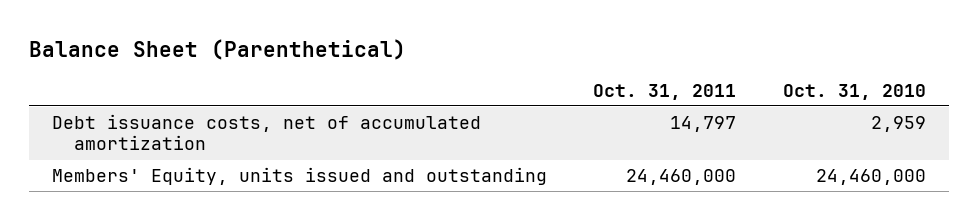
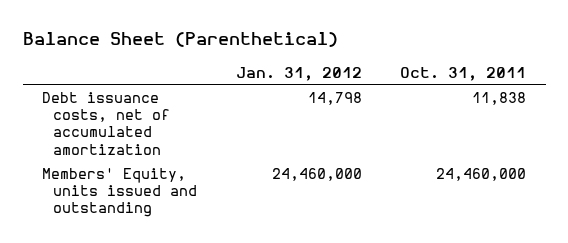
[782,83,926,100] Oct. 31, 2010 -> none
none -> [235,66,362,81] Jan. 31, 2012
[670,116,737,133] 14,797 -> [472,91,527,105] 11,838

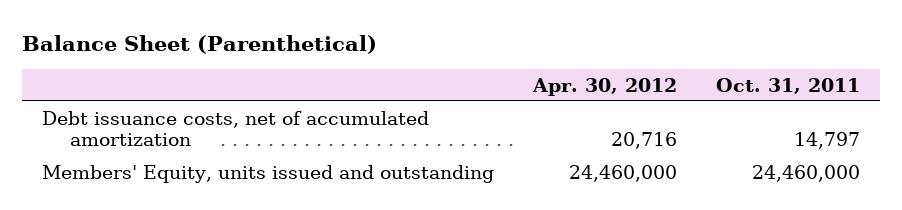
[235,66,362,81] Jan. 31, 2012 -> none
none -> [532,77,678,96] Apr. 30, 2012
[472,91,527,105] 11,838 -> [794,132,861,150] 14,797

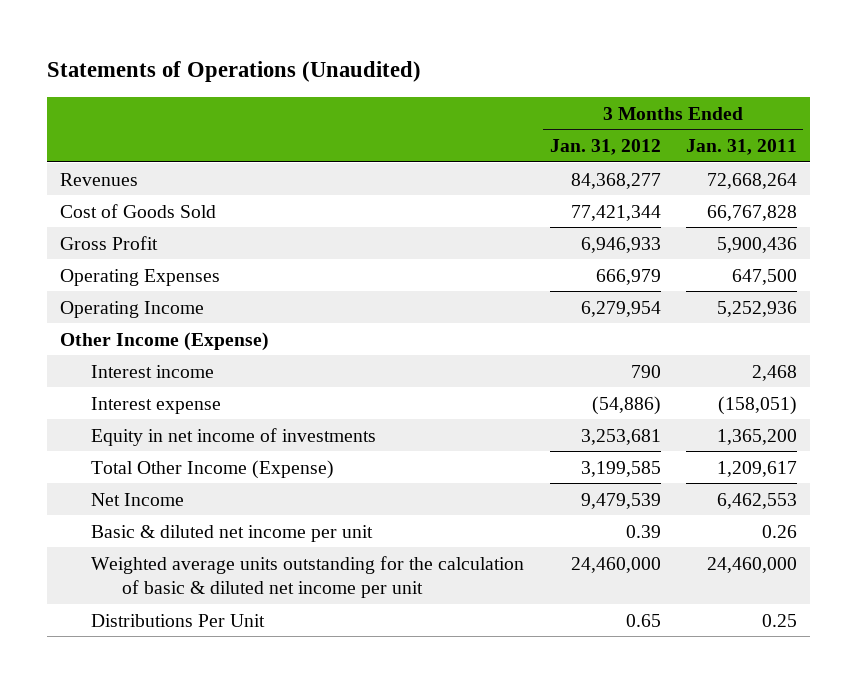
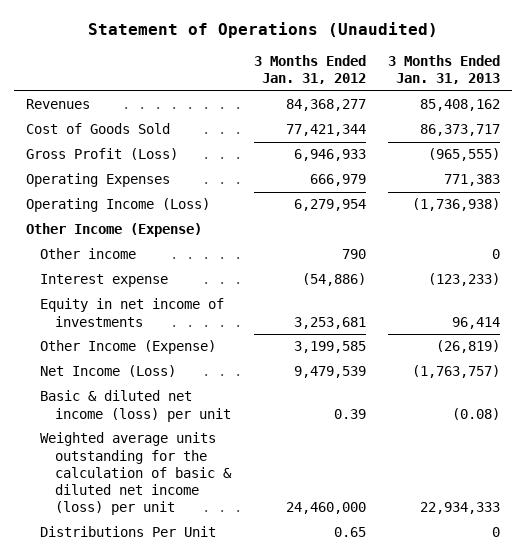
[47,61,422,83] Statements of Operations (Unaudited) -> [88,22,439,39] Statement of Operations (Unaudited)
[686,138,798,155] Jan. 31, 2011 -> none
none -> [388,55,501,85] 3 Months Ended Jan. 31, 2013
[59,235,158,250] Gross Profit -> [25,148,178,161] Gross Profit (Loss)
[59,300,204,318] Operating Income -> [25,198,210,213] Operating Income (Loss)
[91,364,215,378] Interest income -> none
none -> [40,248,137,260] Other income
[91,459,335,479] Total Other Income (Expense) -> [40,340,217,355] Other Income (Expense)
[91,492,185,506] Net Income -> [40,365,177,378] Net Income (Loss)
[91,524,374,542] Basic & diluted net income per unit -> [40,390,231,422] Basic & diluted net income (loss) per unit
[91,555,525,599] Weighted average units outstanding for the calculation of basic & diluted net income per unit -> [40,432,232,516] Weighted average units outstanding for the calculation of basic & diluted net income (loss) per unit

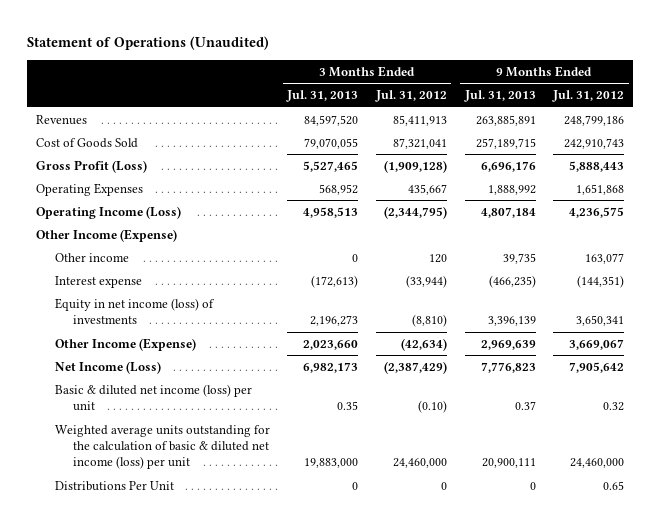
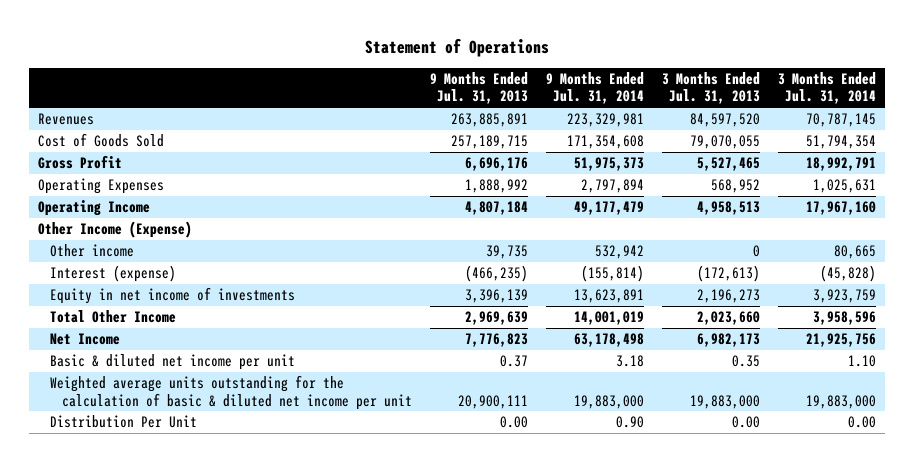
[27,36,270,51] Statement of Operations (Unaudited) -> [365,37,550,57] Statement of Operations
[374,90,447,103] Jul. 31, 2012 -> none
[552,90,625,103] Jul. 31, 2012 -> none
none -> [546,71,645,105] 9 Months Ended Jul. 31, 2014
none -> [778,71,877,105] 3 Months Ended Jul. 31, 2014
[36,159,148,173] Gross Profit (Loss) -> [38,155,123,170] Gross Profit
[36,205,182,219] Operating Income (Loss) -> [38,200,151,217] Operating Income
[54,275,142,288] Interest expense -> [50,265,177,283] Interest (expense)
[54,297,215,325] Equity in net income (loss) of investments -> [50,287,296,305] Equity in net income of investments
[54,337,196,351] Other Income (Expense) -> [50,310,177,324] Total Other Income
[54,360,161,374] Net Income (Loss) -> [50,333,121,346] Net Income
[54,383,252,412] Basic & diluted net income (loss) per unit -> [50,354,296,371] Basic & diluted net income per unit
[54,424,270,470] Weighted average units outstanding for the calculation of basic & diluted net income (loss) per unit -> [50,375,413,410] Weighted average units outstanding for the calculation of basic & diluted net income per unit
[54,480,174,491] Distributions Per Unit -> [50,415,198,429] Distribution Per Unit
[352,481,359,490] 0 -> [732,416,761,429] 0.00
[529,481,536,490] 0 -> [500,416,529,429] 0.00

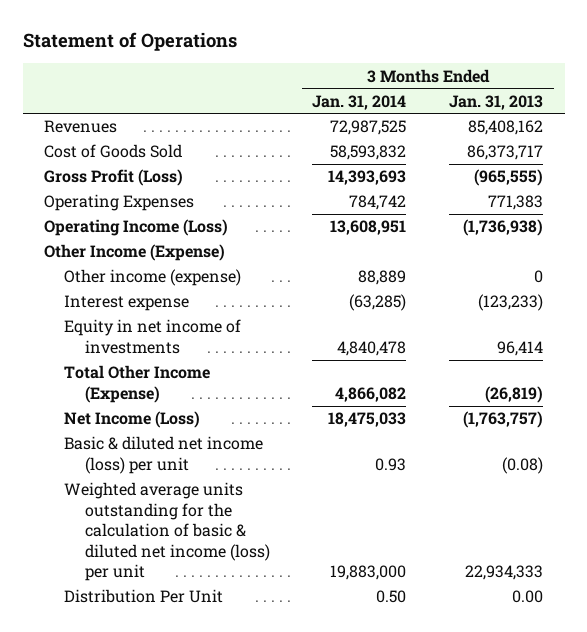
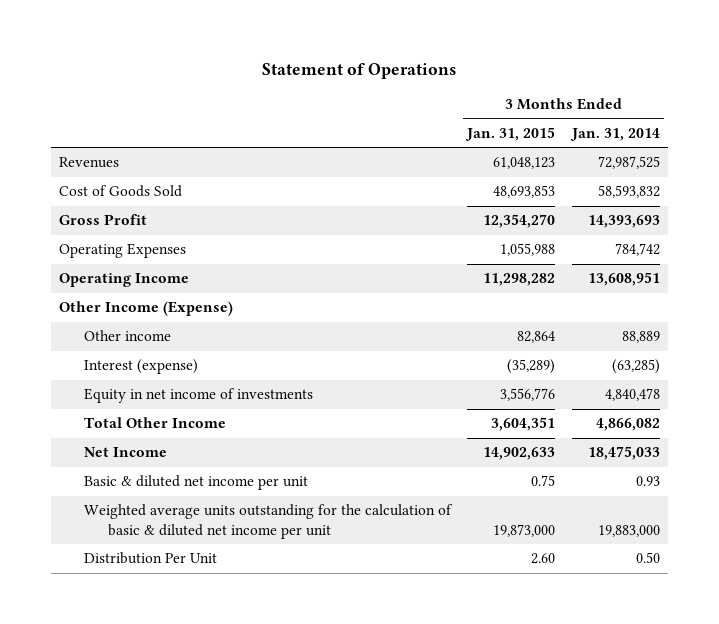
[449,94,544,110] Jan. 31, 2013 -> none
none -> [465,126,556,141] Jan. 31, 2015
[44,169,184,187] Gross Profit (Loss) -> [58,214,147,226] Gross Profit
[44,219,229,237] Operating Income (Loss) -> [58,273,189,288] Operating Income
[64,269,242,287] Other income (expense) -> [83,330,171,342] Other income
[64,295,190,312] Interest expense -> [83,359,198,375] Interest (expense)
[64,365,211,403] Total Other Income (Expense) -> [83,417,226,429] Total Other Income
[64,411,201,429] Net Income (Loss) -> [83,447,167,458] Net Income
[64,436,264,474] Basic & diluted net income (loss) per unit -> [83,475,308,491] Basic & diluted net income per unit
[64,482,270,582] Weighted average units outstanding for the calculation of basic & diluted net income (loss) per unit -> [83,504,453,539] Weighted average units outstanding for the calculation of basic & diluted net income per unit

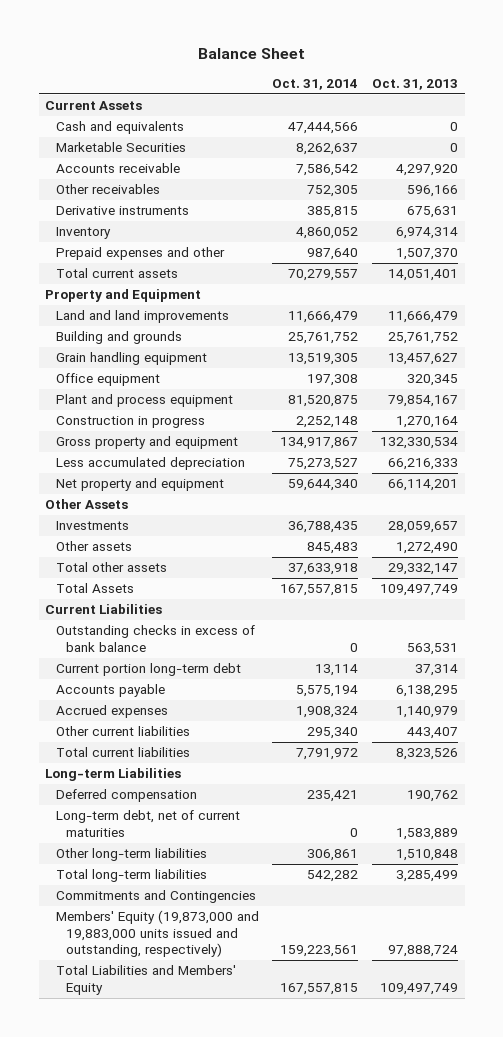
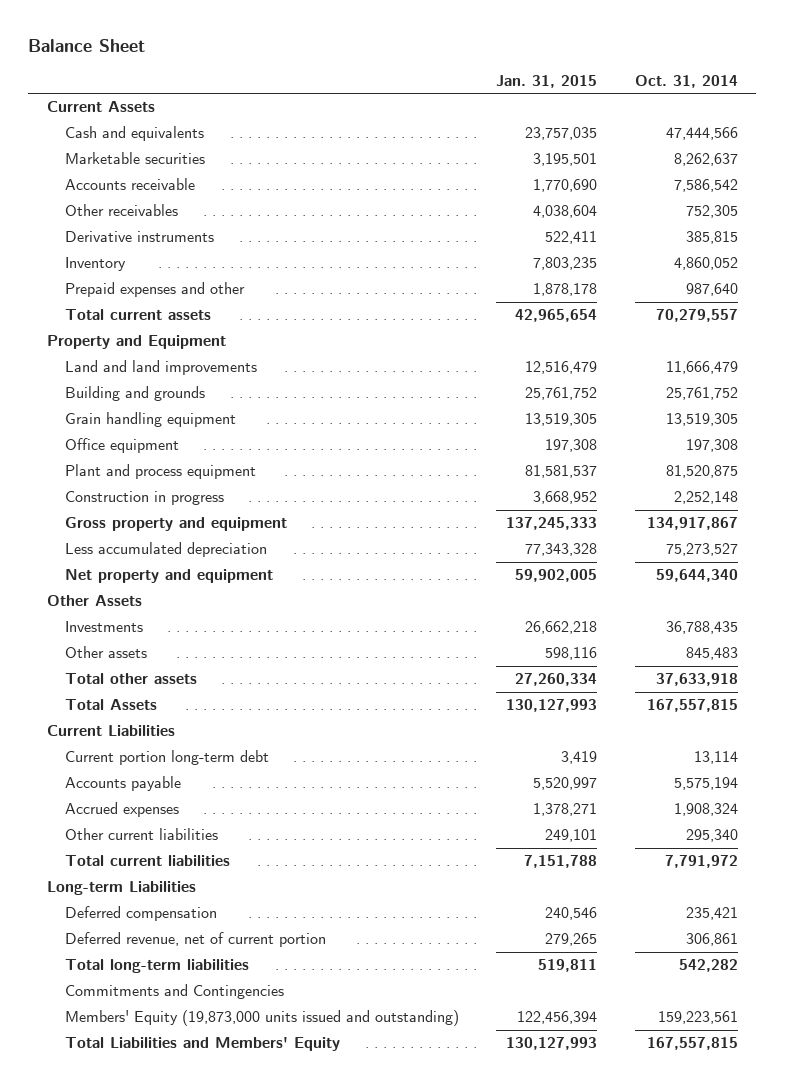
[371,79,458,91] Oct. 31, 2013 -> none
none -> [496,74,598,88] Jan. 31, 2015
[55,142,186,153] Marketable Securities -> [64,152,205,165] Marketable securities
[55,625,255,652] Outstanding checks in excess of bank balance -> none
[55,810,240,837] Long-term debt, net of current maturities -> none
[55,848,207,862] Other long-term liabilities -> [64,932,326,948] Deferred revenue, net of current portion
[55,910,259,958] Members' Equity (19,873,000 and 19,883,000 units issued and outstanding, respectively) -> [64,1010,459,1027] Members' Equity (19,873,000 units issued and outstanding)

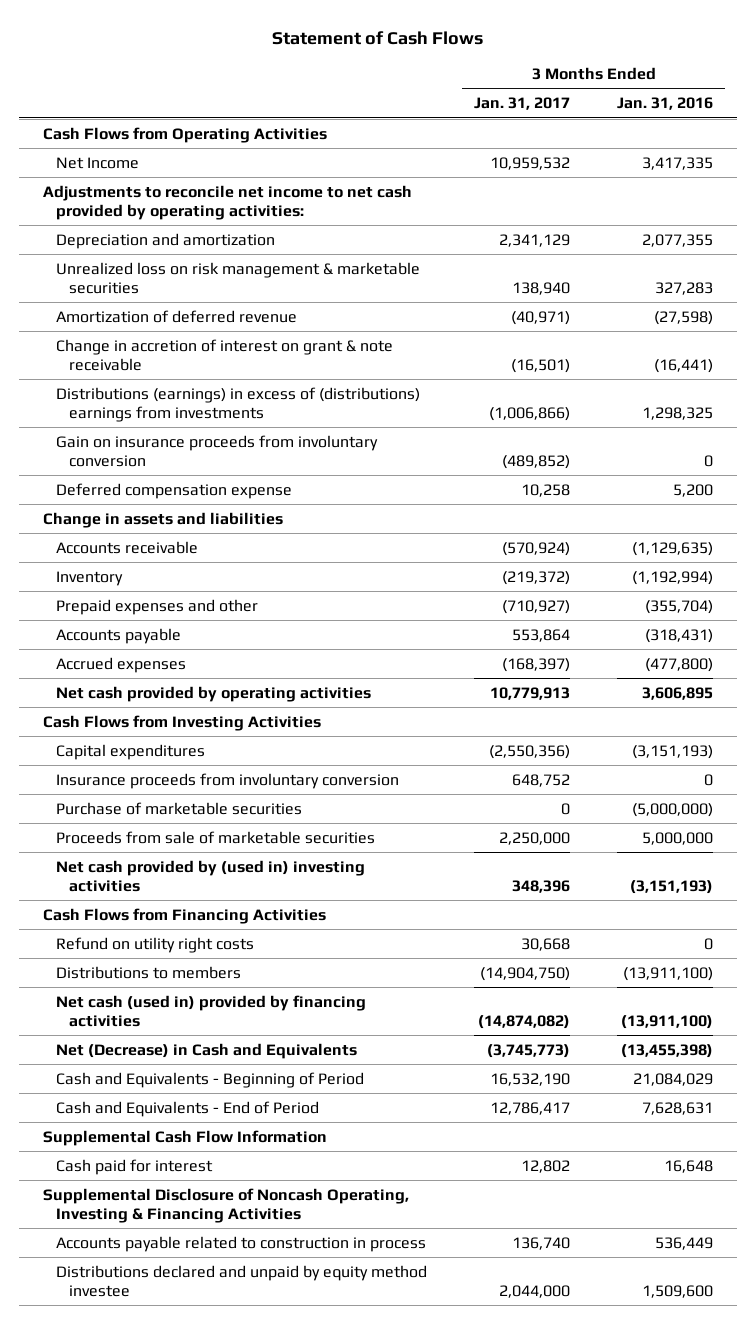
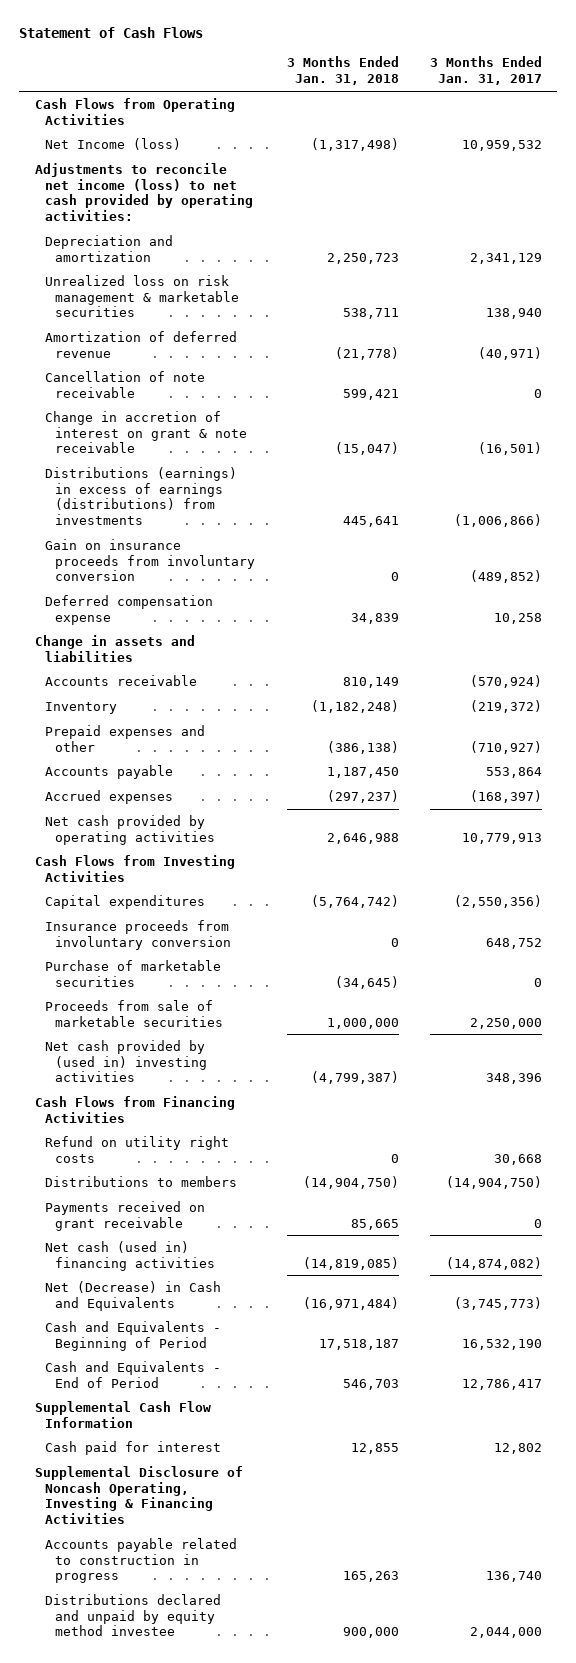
[617,97,714,111] Jan. 31, 2016 -> none
none -> [286,56,399,86] 3 Months Ended Jan. 31, 2018
[55,156,139,169] Net Income -> [45,137,182,150] Net Income (loss)
[42,184,412,221] Adjustments to reconcile net income to net cash provided by operating activities: -> [34,162,254,222] Adjustments to reconcile net income (loss) to net cash provided by operating activities:
none -> [45,370,206,398] Cancellation of note receivable
[55,386,420,423] Distributions (earnings) in excess of (distributions) earnings from investments -> [45,466,238,526] Distributions (earnings) in excess of earnings (distributions) from investments
none -> [45,1200,206,1231] Payments received on grant receivable
[55,994,366,1028] Net cash (used in) provided by financing activities -> [45,1240,216,1271] Net cash (used in) financing activities
[55,1235,426,1252] Accounts payable related to construction in process -> [45,1537,238,1584] Accounts payable related to construction in progress

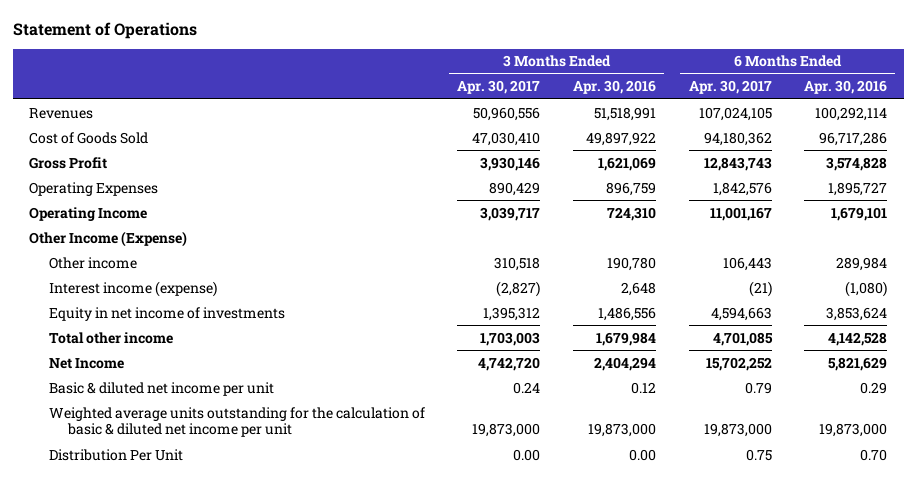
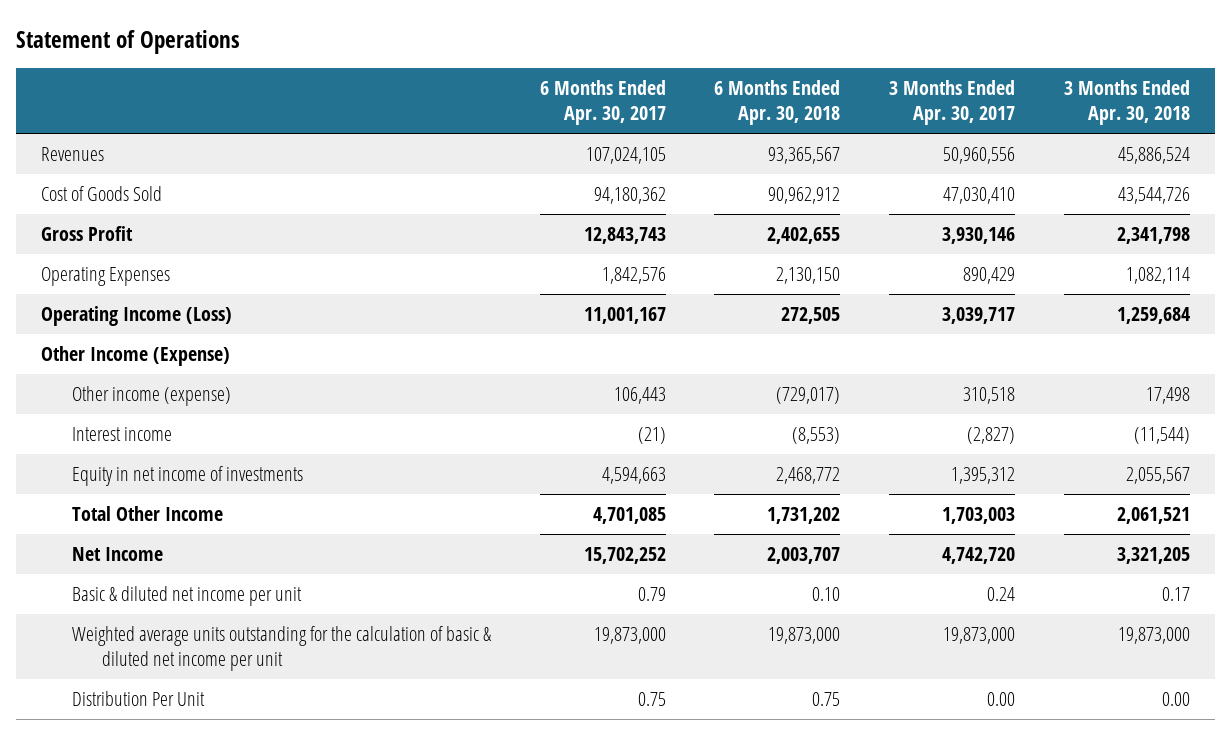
[572,80,656,95] Apr. 30, 2016 -> none
[804,80,888,95] Apr. 30, 2016 -> none
none -> [714,79,841,126] 6 Months Ended Apr. 30, 2018
none -> [1064,79,1191,126] 3 Months Ended Apr. 30, 2018
[29,206,148,221] Operating Income -> [40,306,232,327] Operating Income (Loss)
[48,256,137,269] Other income -> [71,386,231,407] Other income (expense)
[48,280,217,297] Interest income (expense) -> [71,427,172,442] Interest income
[48,331,173,344] Total other income -> [71,506,223,522] Total Other Income

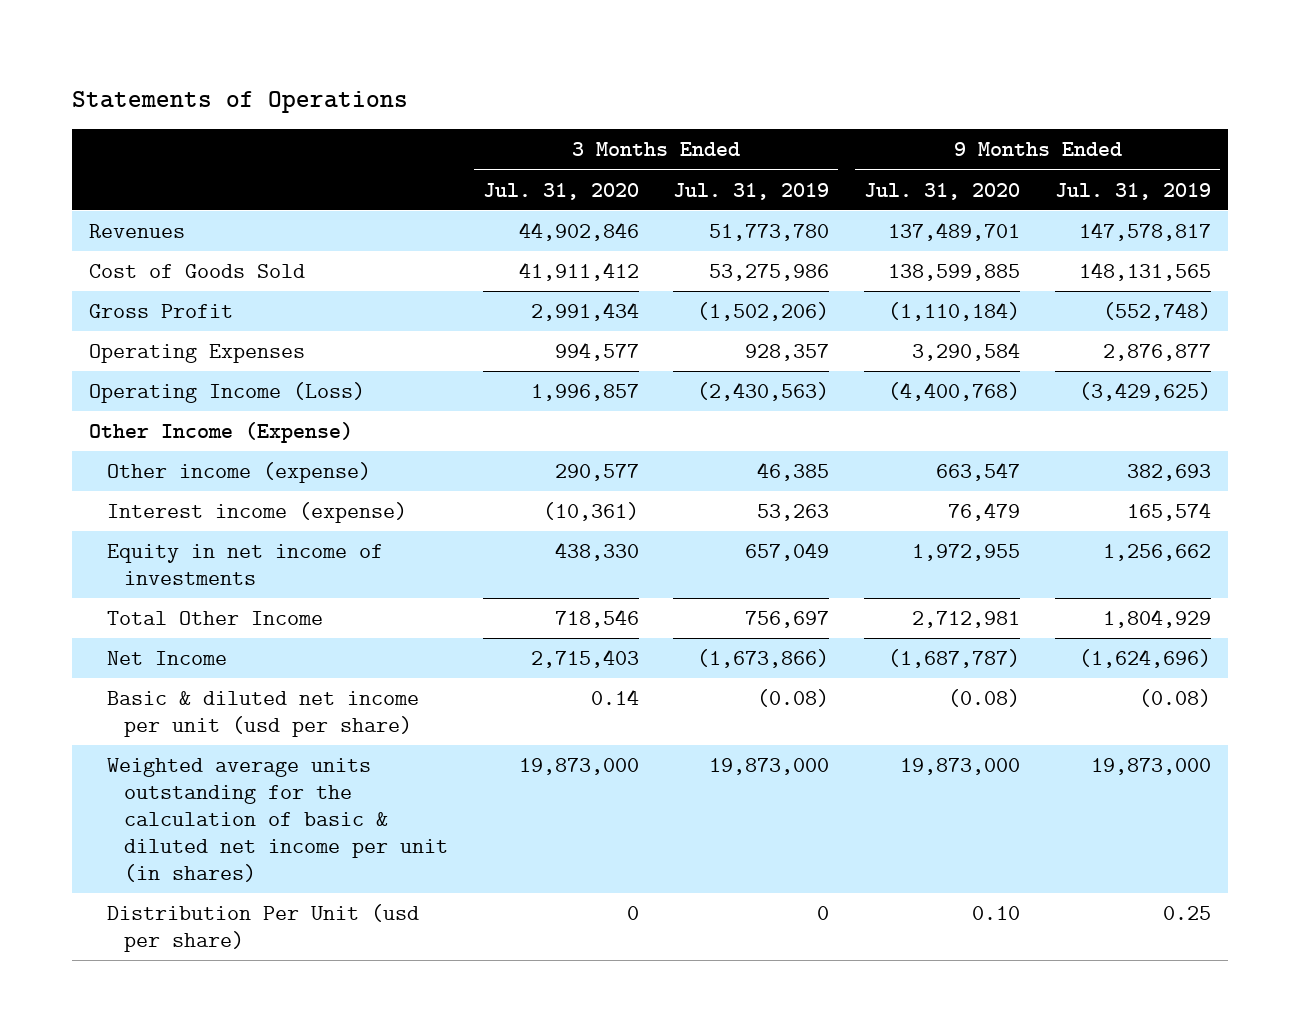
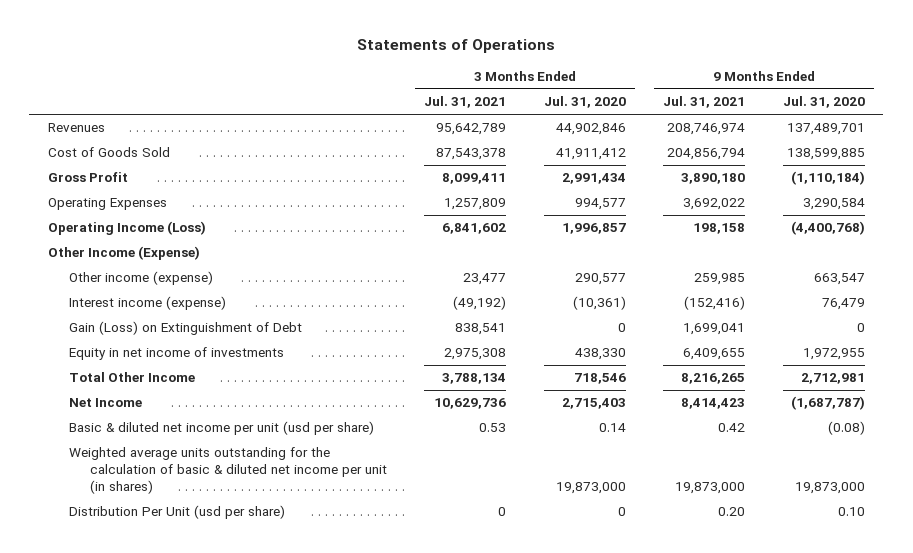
[673,182,830,200] Jul. 31, 2019 -> none
[1054,182,1211,200] Jul. 31, 2019 -> none
none -> [424,96,507,109] Jul. 31, 2021
none -> [663,96,746,109] Jul. 31, 2021
none -> [68,321,302,336] Gain (Loss) on Extinguishment of Debt

